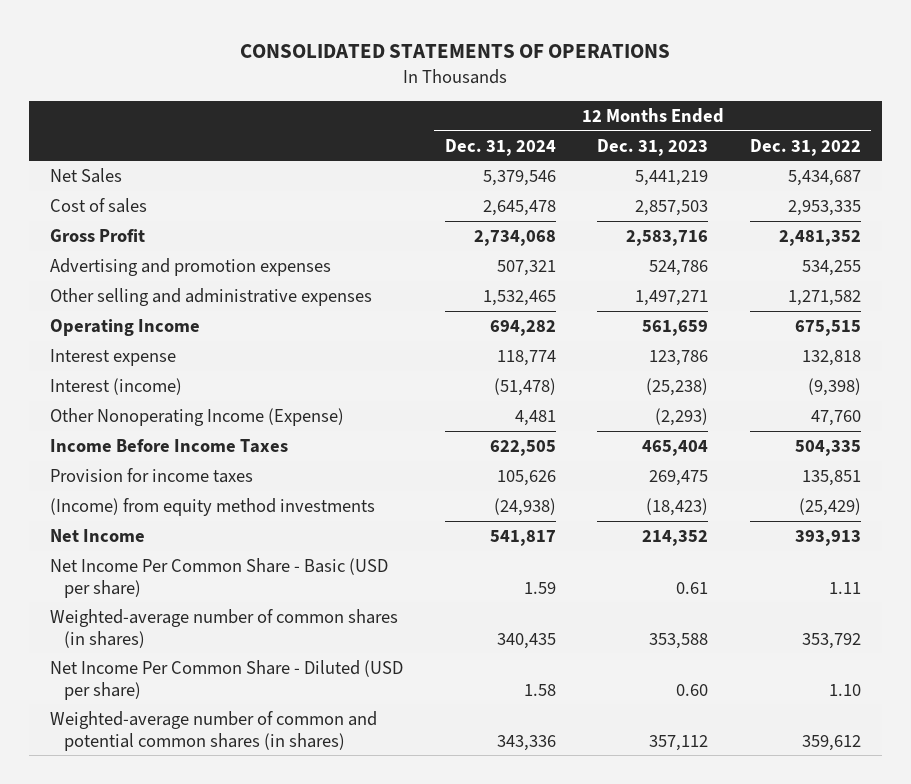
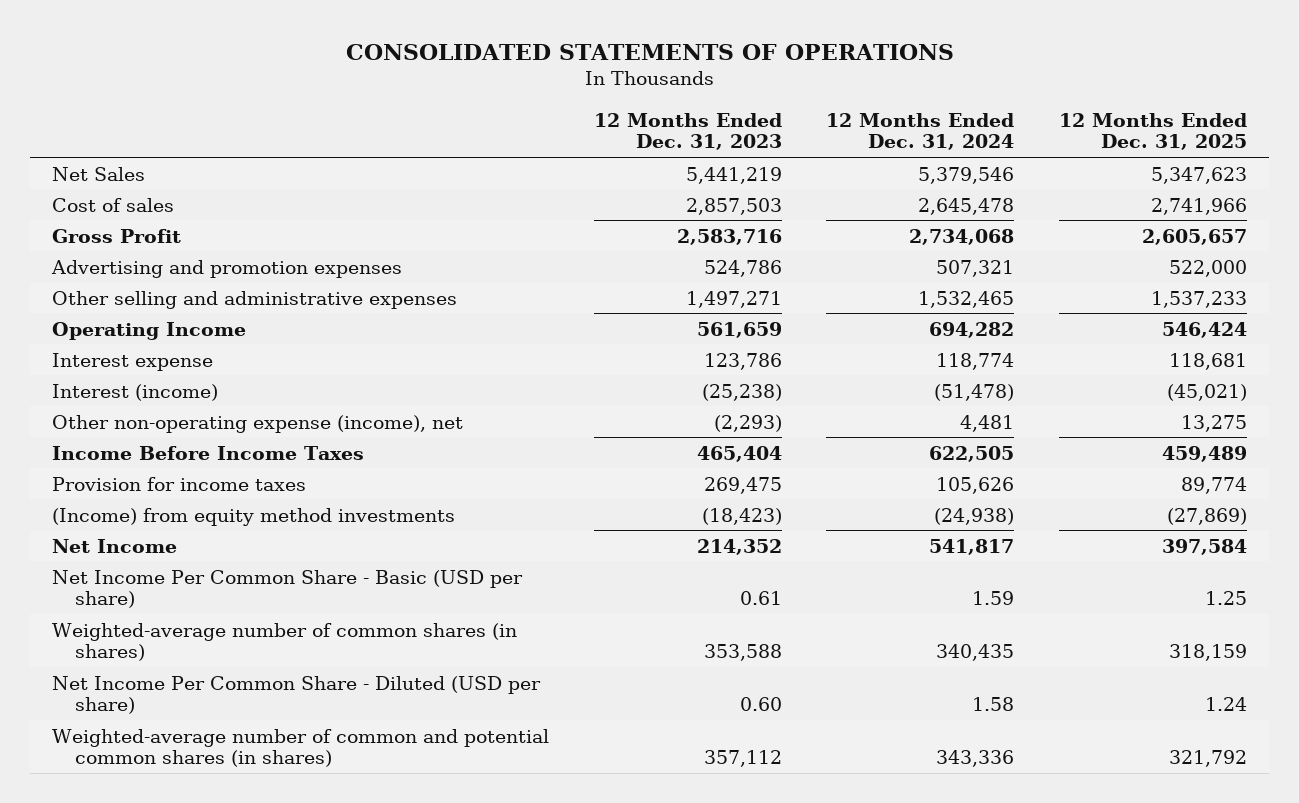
[749,138,861,156] Dec. 31, 2022 -> none
none -> [1058,112,1247,151] 12 Months Ended Dec. 31, 2025
[50,407,345,426] Other Nonoperating Income (Expense) -> [52,414,464,433] Other non-operating expense (income), net

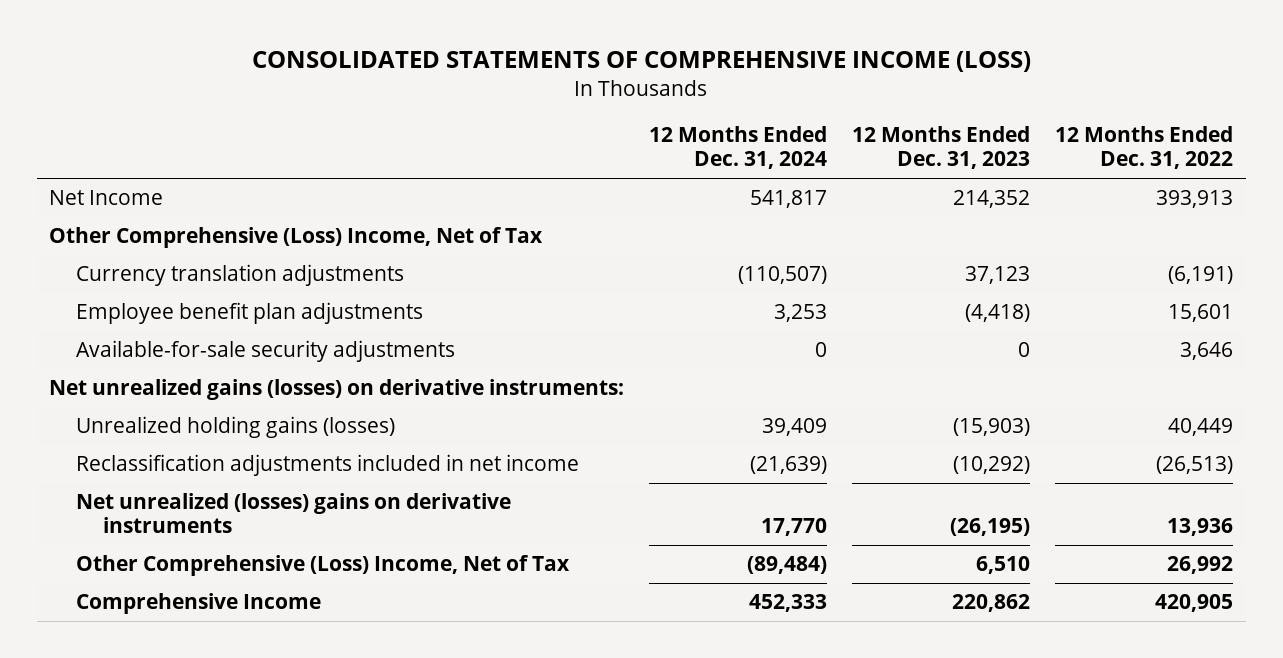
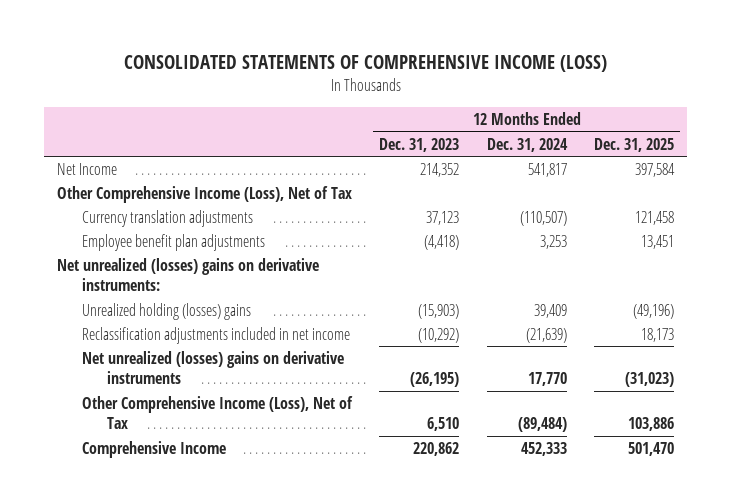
[1055,126,1234,170] 12 Months Ended Dec. 31, 2022 -> none
none -> [593,137,674,152] Dec. 31, 2025
[49,227,544,249] Other Comprehensive (Loss) Income, Net of Tax -> [57,185,353,203] Other Comprehensive Income (Loss), Net of Tax
[76,340,456,363] Available-for-sale security adjustments -> none
[49,379,625,401] Net unrealized gains (losses) on derivative instruments: -> [57,257,320,292] Net unrealized (losses) gains on derivative instruments:
[76,416,396,439] Unrealized holding gains (losses) -> [82,302,252,320] Unrealized holding (losses) gains
[76,555,571,577] Other Comprehensive (Loss) Income, Net of Tax -> [82,395,354,430] Other Comprehensive Income (Loss), Net of Tax

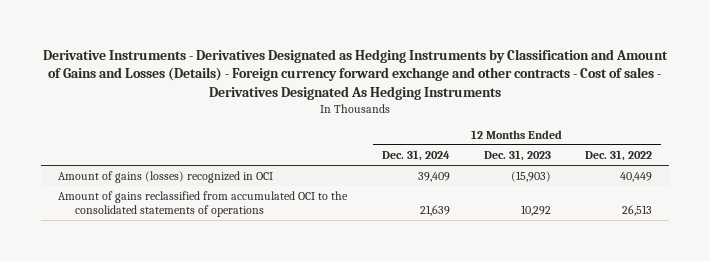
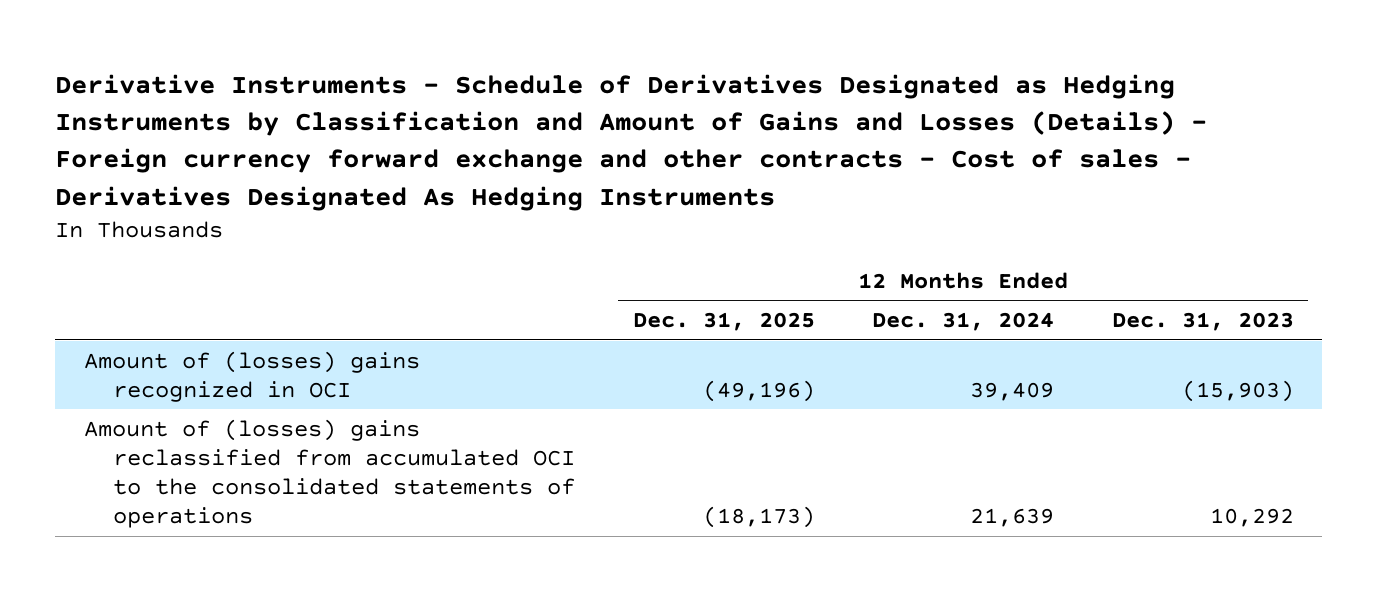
[43,48,669,100] Derivative Instruments - Derivatives Designated as Hedging Instruments by Classification and Amount of Gains and Losses (Details) - Foreign currency forward exchange and other contracts - Cost of sales - Derivatives Designated As Hedging Instruments -> [55,73,1208,211] Derivative Instruments - Schedule of Derivatives Designated as Hedging Instruments by Classification and Amount of Gains and Losses (Details) - Foreign currency forward exchange and other contracts - Cost of sales - Derivatives Designated As Hedging Instruments
[585,150,653,162] Dec. 31, 2022 -> none
none -> [632,312,815,332] Dec. 31, 2025
[58,171,274,184] Amount of gains (losses) recognized in OCI -> [83,350,420,402] Amount of (losses) gains recognized in OCI
[58,191,349,218] Amount of gains reclassified from accumulated OCI to the consolidated statements of operations -> [83,418,576,528] Amount of (losses) gains reclassified from accumulated OCI to the consolidated statements of operations

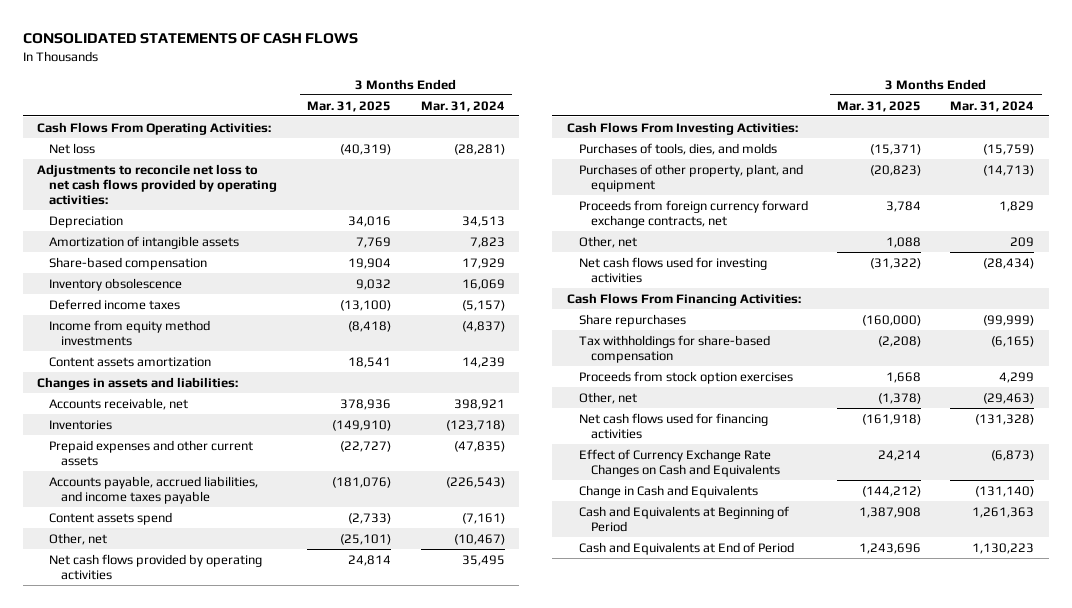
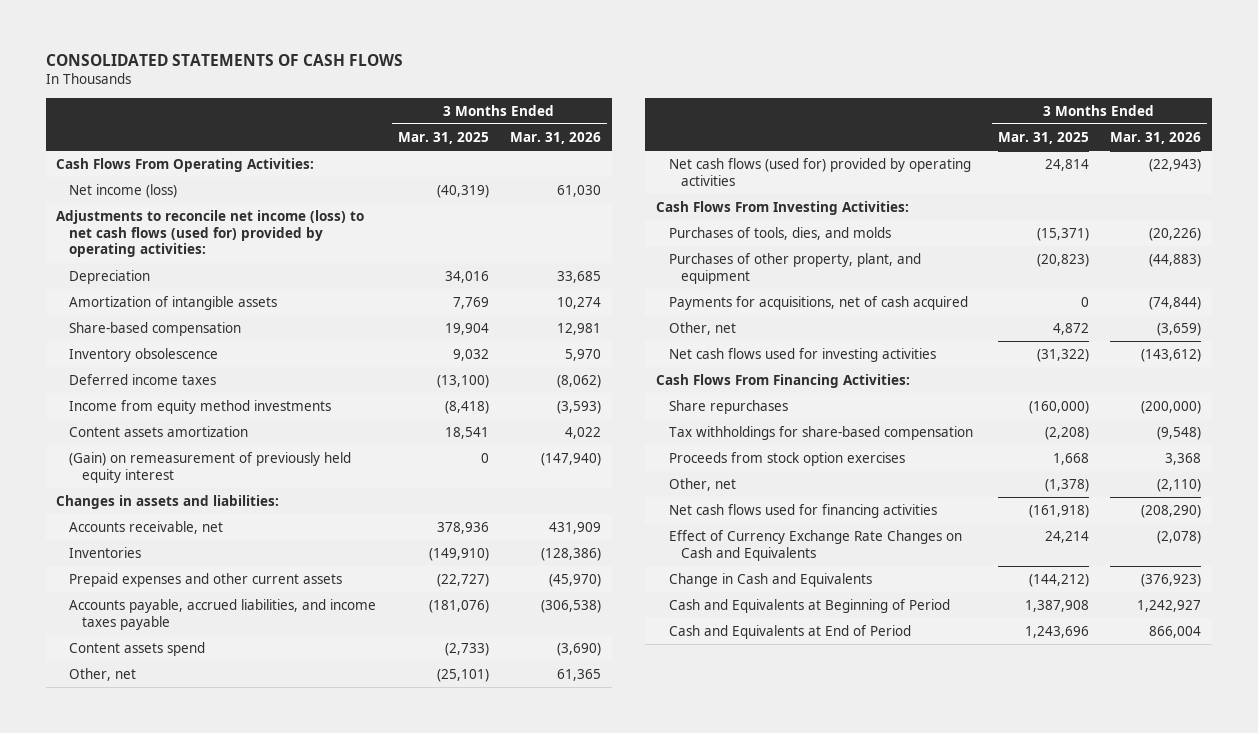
[420,100,505,112] Mar. 31, 2024 -> none
none -> [510,131,602,144] Mar. 31, 2026
[49,142,96,154] Net loss -> [68,183,177,198] Net income (loss)
[37,163,278,206] Adjustments to reconcile net loss to net cash flows provided by operating activities: -> [56,209,365,258] Adjustments to reconcile net income (loss) to net cash flows (used for) provided by operating activities:
none -> [68,451,351,483] (Gain) on remeasurement of previously held equity interest
[49,553,263,580] Net cash flows provided by operating activities -> [668,157,971,186] Net cash flows (used for) provided by operating activities
[578,199,808,228] Proceeds from foreign currency forward exchange contracts, net -> none
none -> [668,295,968,310] Payments for acquisitions, net of cash acquired
[886,236,922,248] 1,088 -> [1052,322,1089,335] 4,872

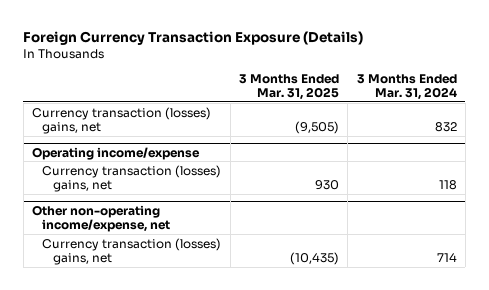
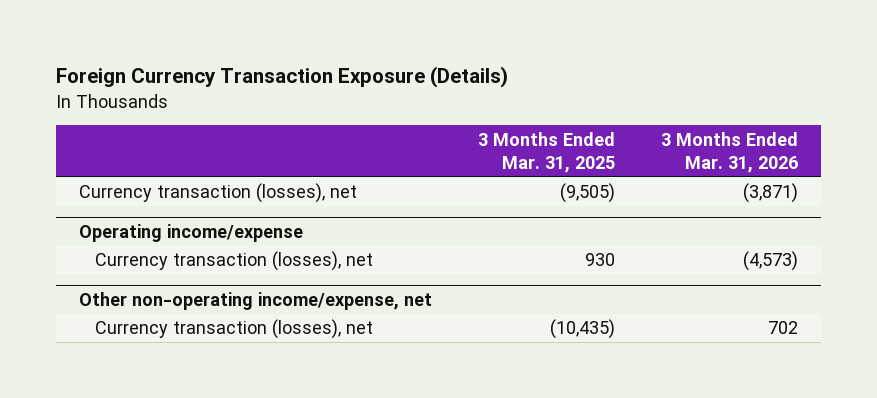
[356,73,457,101] 3 Months Ended Mar. 31, 2024 -> none
none -> [661,131,799,173] 3 Months Ended Mar. 31, 2026
[32,106,212,134] Currency transaction (losses) gains, net -> [78,183,357,204] Currency transaction (losses), net
[42,164,222,192] Currency transaction (losses) gains, net -> [94,251,373,272] Currency transaction (losses), net
[42,237,222,265] Currency transaction (losses) gains, net -> [94,319,373,340] Currency transaction (losses), net

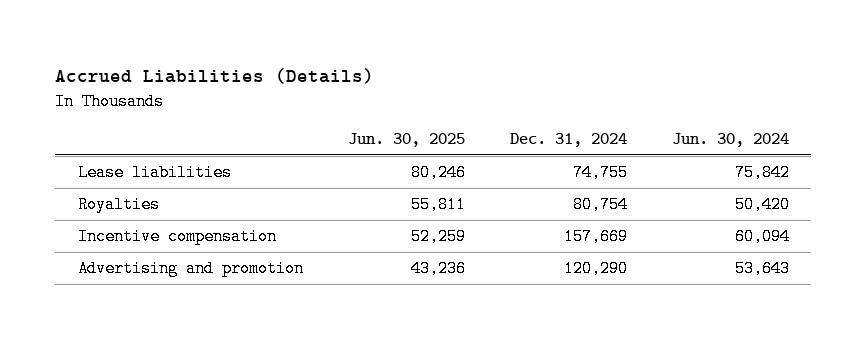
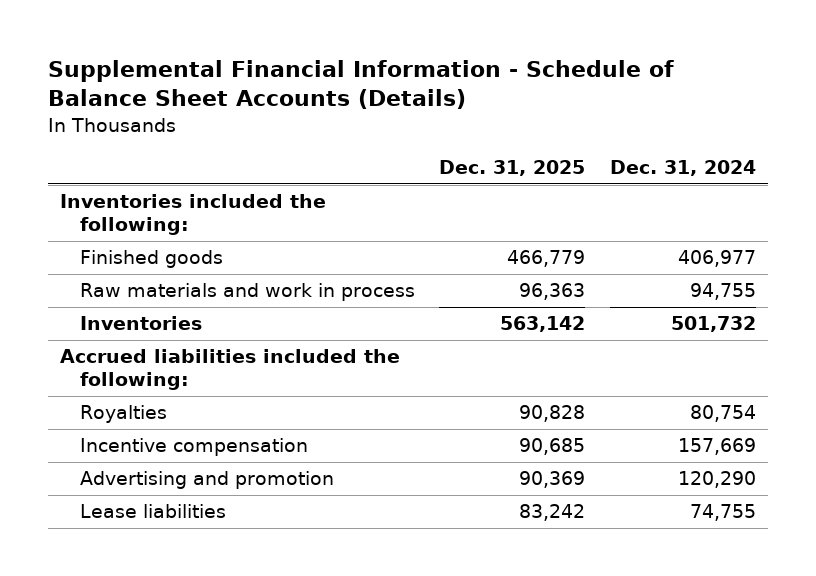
[55,68,375,85] Accrued Liabilities (Details) -> [48,60,675,110] Supplemental Financial Information - Schedule of Balance Sheet Accounts (Details)
[347,133,465,148] Jun. 30, 2025 -> none
[671,133,789,148] Jun. 30, 2024 -> none
none -> [439,160,586,177] Dec. 31, 2025
none -> [60,194,327,236] Inventories included the following:
none -> [79,250,223,269] Finished goods
none -> [79,283,415,302] Raw materials and work in process
none -> [79,316,202,331] Inventories
none -> [60,349,401,391] Accrued liabilities included the following:
[77,164,232,182] Lease liabilities -> [79,504,226,519] Lease liabilities

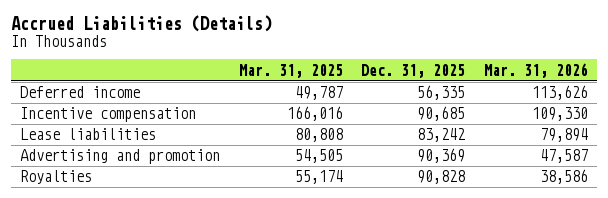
[48,60,675,110] Supplemental Financial Information - Schedule of Balance Sheet Accounts (Details) -> [11,15,273,33] Accrued Liabilities (Details)
[609,160,756,177] Dec. 31, 2024 -> none
none -> [238,63,343,78] Mar. 31, 2025
none -> [483,62,588,78] Mar. 31, 2026
[60,194,327,236] Inventories included the following: -> none
[79,250,223,269] Finished goods -> none
[79,283,415,302] Raw materials and work in process -> none
[79,316,202,331] Inventories -> none
[60,349,401,391] Accrued liabilities included the following: -> none
none -> [20,86,141,99] Deferred income
[79,471,334,490] Advertising and promotion -> [20,149,221,165] Advertising and promotion
[79,405,167,424] Royalties -> [20,170,93,185] Royalties

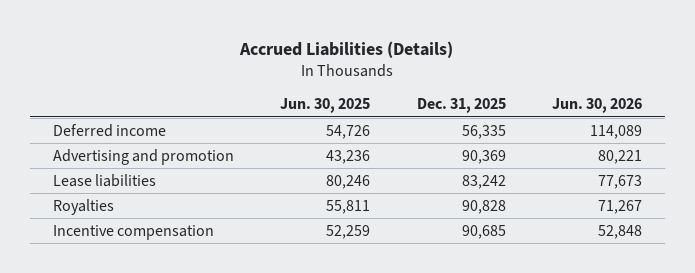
[238,63,343,78] Mar. 31, 2025 -> none
[483,62,588,78] Mar. 31, 2026 -> none
none -> [280,98,371,114] Jun. 30, 2025
none -> [551,98,642,114] Jun. 30, 2026
[20,128,157,141] Lease liabilities -> [53,173,157,187] Lease liabilities
[20,107,197,123] Incentive compensation -> [53,224,215,240] Incentive compensation

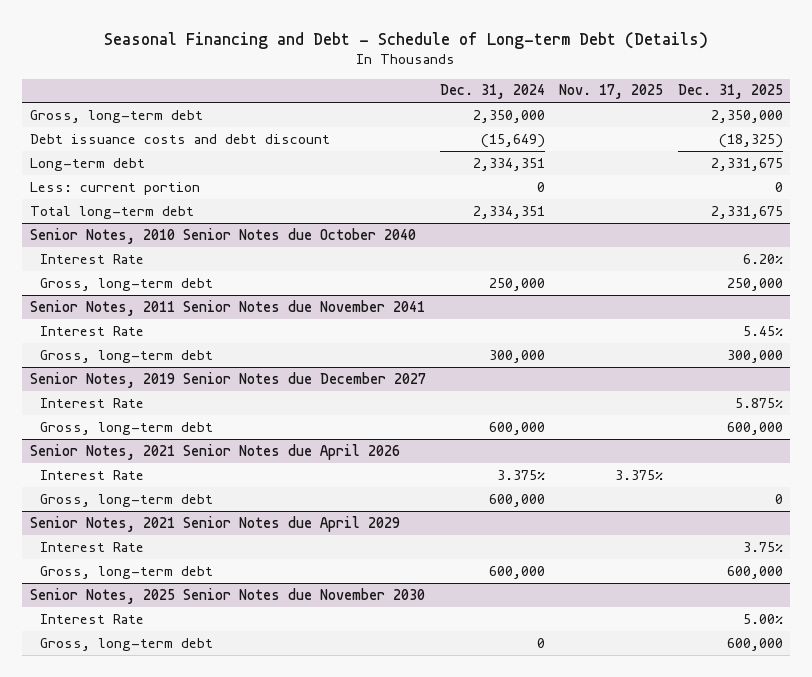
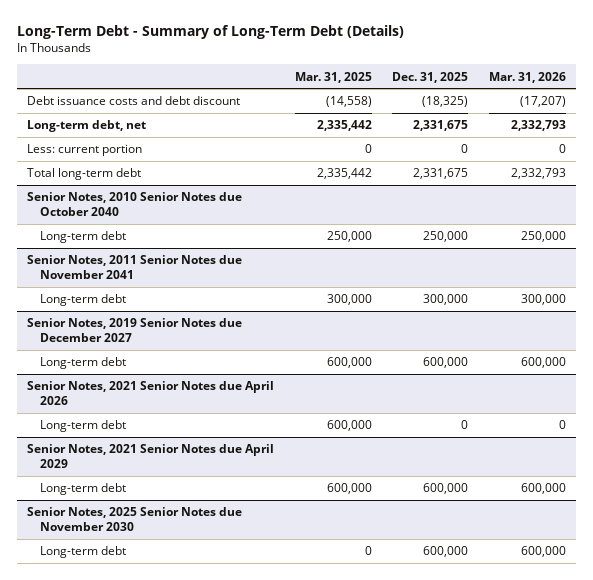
[104,31,709,49] Seasonal Financing and Debt - Schedule of Long-term Debt (Details) -> [16,24,404,39] Long-Term Debt - Summary of Long-Term Debt (Details)
[439,84,545,100] Dec. 31, 2024 -> none
[559,84,664,100] Nov. 17, 2025 -> none
none -> [294,71,372,83] Mar. 31, 2025
none -> [488,71,566,83] Mar. 31, 2026
[29,109,203,123] Gross, long-term debt -> none
[29,157,145,171] Long-term debt -> [26,120,146,133] Long-term debt, net
[39,253,144,264] Interest Rate -> none
[39,277,213,291] Gross, long-term debt -> [39,231,126,244] Long-term debt
[39,325,144,336] Interest Rate -> none
[39,349,213,363] Gross, long-term debt -> [39,294,126,307] Long-term debt
[39,397,144,408] Interest Rate -> none
[39,421,213,435] Gross, long-term debt -> [39,357,126,370] Long-term debt
[39,469,144,480] Interest Rate -> none
[39,493,213,507] Gross, long-term debt -> [39,420,126,433] Long-term debt
[39,541,144,552] Interest Rate -> none
[39,565,213,579] Gross, long-term debt -> [39,483,126,496] Long-term debt
[39,613,144,624] Interest Rate -> none
[39,637,213,651] Gross, long-term debt -> [39,546,126,559] Long-term debt

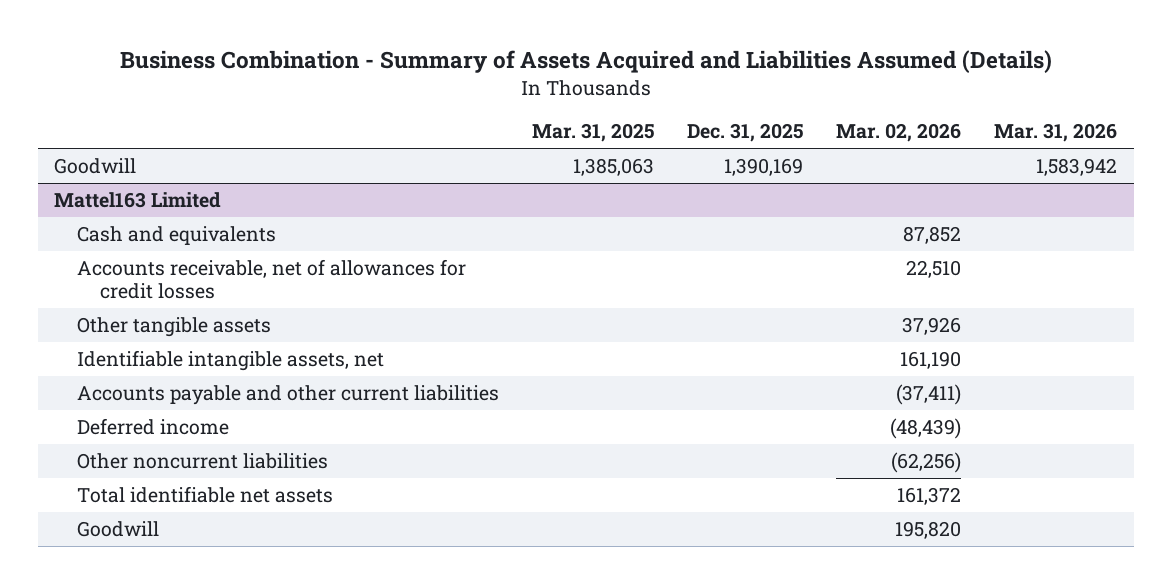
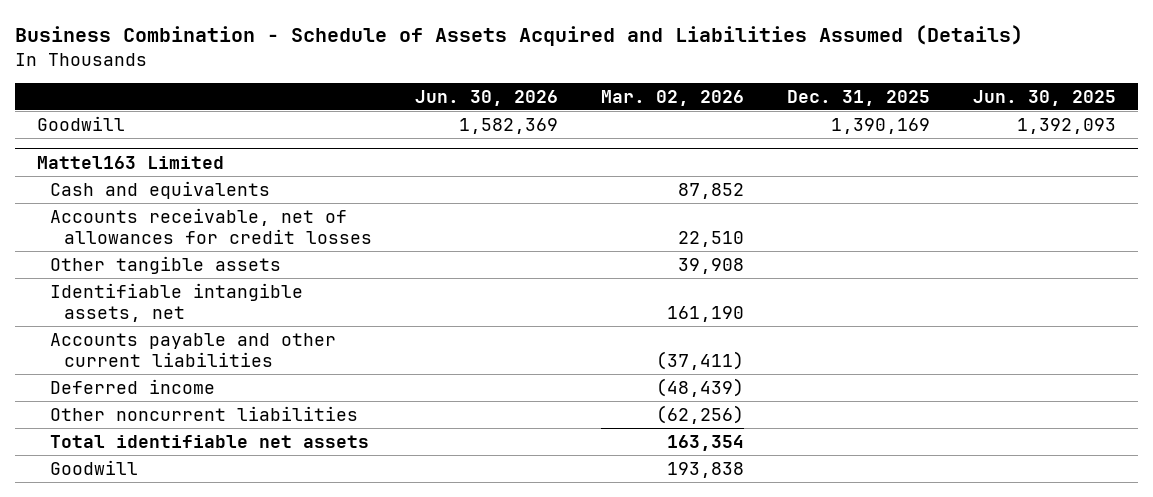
[119,50,1052,74] Business Combination - Summary of Assets Acquired and Liabilities Assumed (Details) -> [15,25,1024,47] Business Combination - Schedule of Assets Acquired and Liabilities Assumed (Details)
[532,123,655,143] Mar. 31, 2025 -> none
[994,123,1118,143] Mar. 31, 2026 -> none
none -> [414,89,558,106] Jun. 30, 2026
none -> [973,89,1117,106] Jun. 30, 2025
[902,317,962,336] 37,926 -> [678,257,745,274] 39,908
[897,487,962,506] 161,372 -> [667,434,745,451] 163,354
[895,521,962,540] 195,820 -> [667,461,745,478] 193,838

